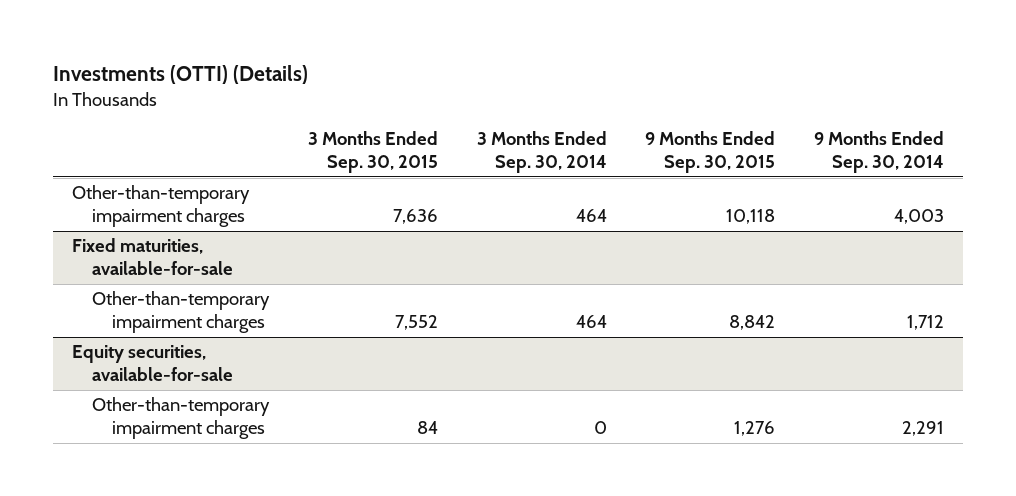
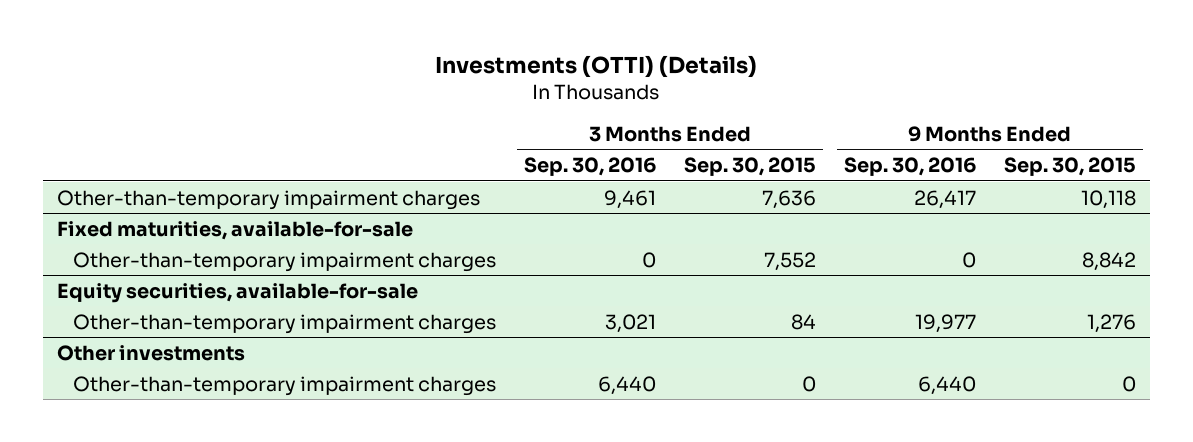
[476,131,607,174] 3 Months Ended Sep. 30, 2014 -> none
[814,131,945,174] 9 Months Ended Sep. 30, 2014 -> none
none -> [524,157,657,177] Sep. 30, 2016
none -> [843,157,976,177] Sep. 30, 2016
none -> [56,344,245,361] Other investments
none -> [73,375,497,396] Other-than-temporary impairment charges

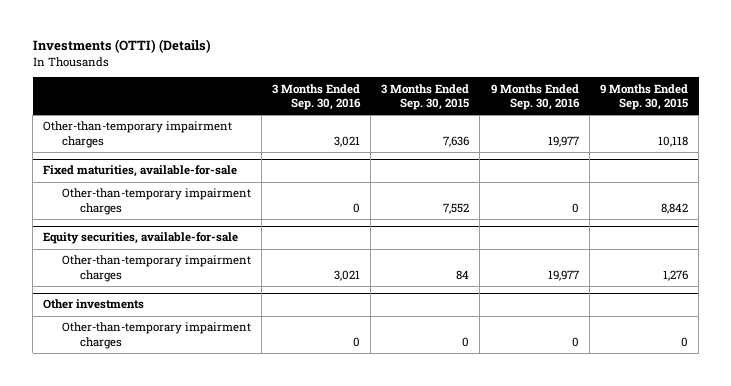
[604,189,657,209] 9,461 -> [333,135,360,147] 3,021
[913,189,976,209] 26,417 -> [547,135,579,147] 19,977
[598,375,657,395] 6,440 -> [352,336,360,347] 0
[917,375,976,395] 6,440 -> [571,336,579,347] 0

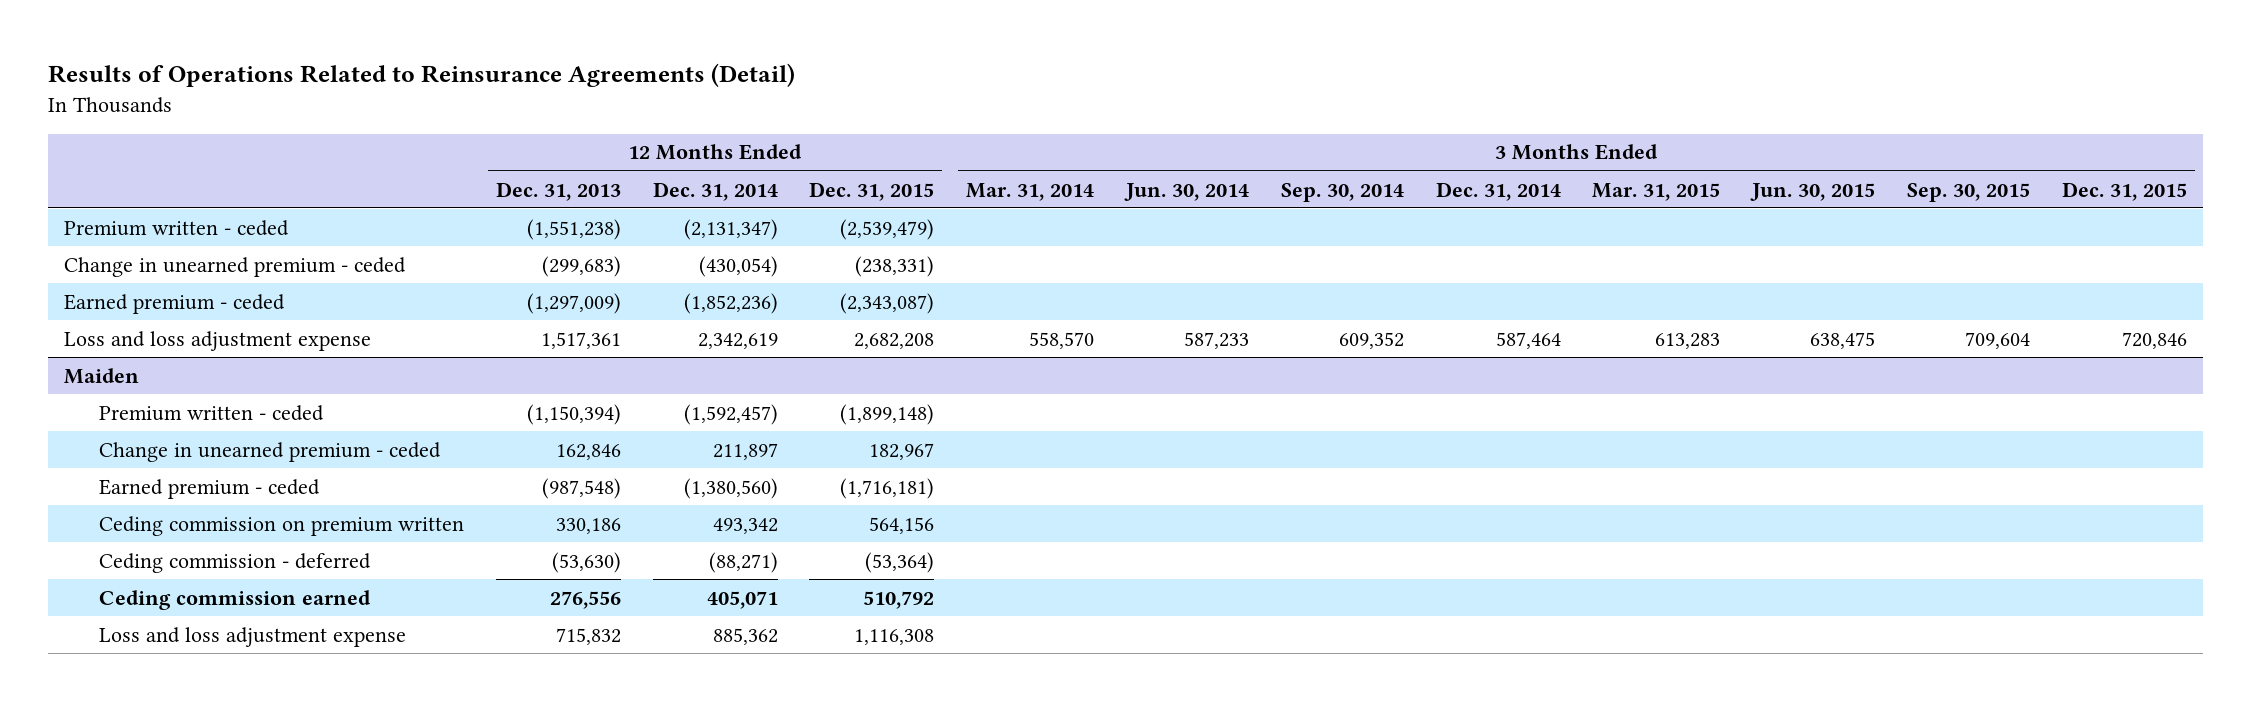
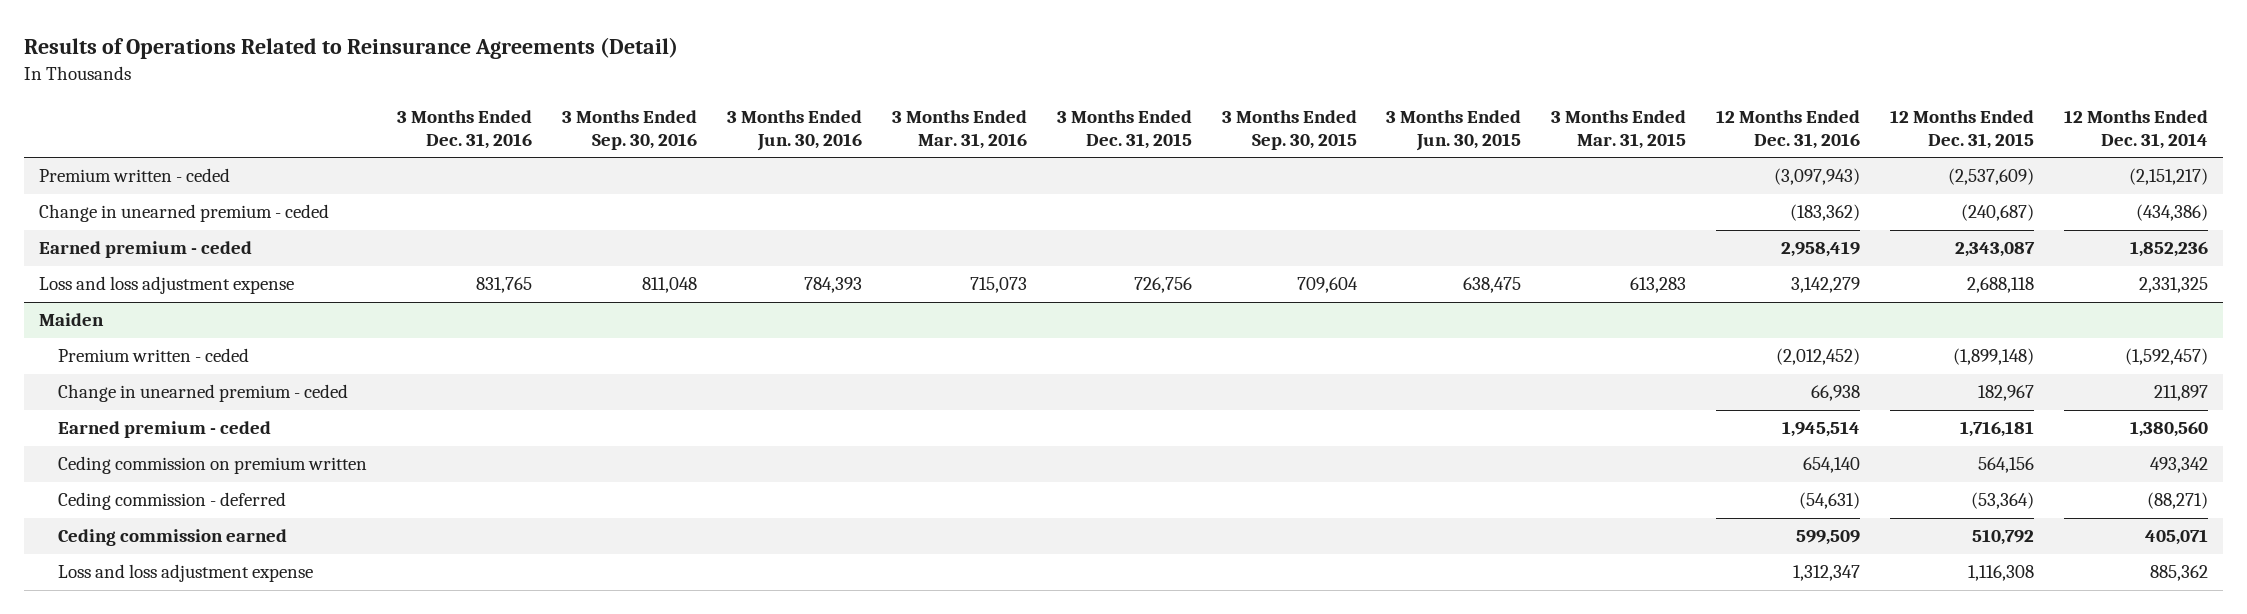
[495,181,621,201] Dec. 31, 2013 -> none
[966,182,1095,201] Mar. 31, 2014 -> none
[1123,182,1249,201] Jun. 30, 2014 -> none
[1280,182,1404,202] Sep. 30, 2014 -> none
[1435,181,1561,201] Dec. 31, 2014 -> none
none -> [397,110,533,149] 3 Months Ended Dec. 31, 2016
none -> [562,110,698,150] 3 Months Ended Sep. 30, 2016
none -> [726,110,862,151] 3 Months Ended Jun. 30, 2016
none -> [891,110,1027,149] 3 Months Ended Mar. 31, 2016
none -> [1716,110,1861,149] 12 Months Ended Dec. 31, 2016
[683,218,778,240] (2,131,347) -> [2128,168,2208,186] (2,151,217)
[840,218,935,240] (2,539,479) -> [1948,168,2035,186] (2,537,609)
[698,255,778,277] (430,054) -> [2135,204,2208,222] (434,386)
[855,255,935,277] (238,331) -> [1961,204,2035,222] (240,687)
[683,292,778,314] (1,852,236) -> [2129,241,2208,258] 1,852,236
[840,292,935,314] (2,343,087) -> [1955,242,2036,258] 2,343,087
[697,332,778,349] 2,342,619 -> [2138,277,2208,294] 2,331,325
[854,332,935,349] 2,682,208 -> [1967,277,2035,294] 2,688,118
[2121,331,2187,349] 720,846 -> [1133,277,1192,294] 726,756
[683,477,778,499] (1,380,560) -> [2129,421,2208,438] 1,380,560
[840,477,935,499] (1,716,181) -> [1960,421,2035,438] 1,716,181

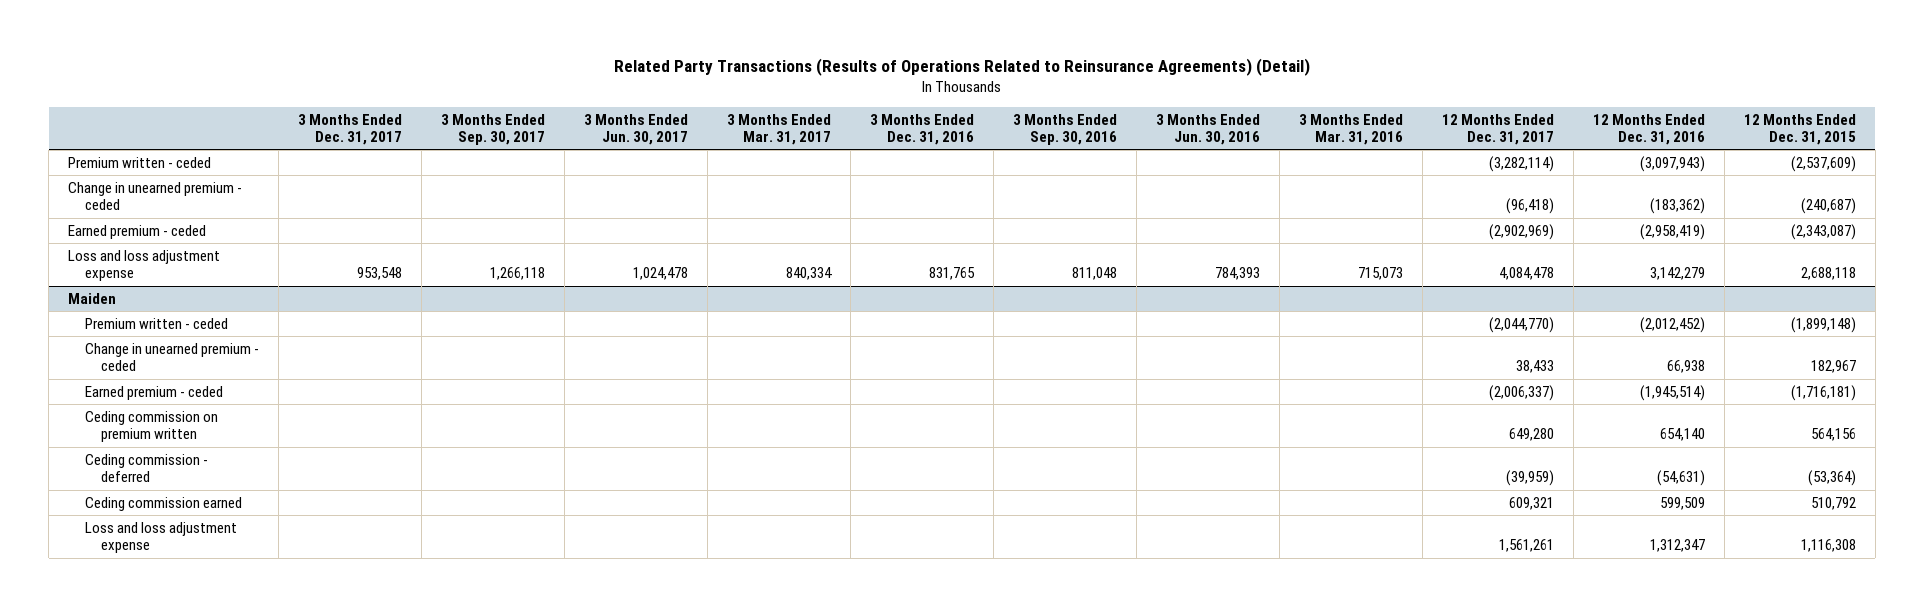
[24,36,679,59] Results of Operations Related to Reinsurance Agreements (Detail) -> [613,57,1310,76] Related Party Transactions (Results of Operations Related to Reinsurance Agreements) (Detail)
[1056,110,1192,149] 3 Months Ended Dec. 31, 2015 -> none
[1221,110,1357,150] 3 Months Ended Sep. 30, 2015 -> none
[1386,110,1522,151] 3 Months Ended Jun. 30, 2015 -> none
[1551,110,1687,149] 3 Months Ended Mar. 31, 2015 -> none
[2063,110,2208,149] 12 Months Ended Dec. 31, 2014 -> none
none -> [297,113,402,145] 3 Months Ended Dec. 31, 2017
none -> [440,113,545,145] 3 Months Ended Sep. 30, 2017
none -> [583,113,688,145] 3 Months Ended Jun. 30, 2017
none -> [726,113,831,145] 3 Months Ended Mar. 31, 2017
none -> [1441,113,1554,145] 12 Months Ended Dec. 31, 2017
[1781,241,1861,258] 2,958,419 -> [1639,223,1705,240] (2,958,419)
[1955,242,2036,258] 2,343,087 -> [1790,223,1856,240] (2,343,087)
[1782,421,1861,438] 1,945,514 -> [1639,384,1705,401] (1,945,514)
[1960,421,2035,438] 1,716,181 -> [1790,384,1856,401] (1,716,181)

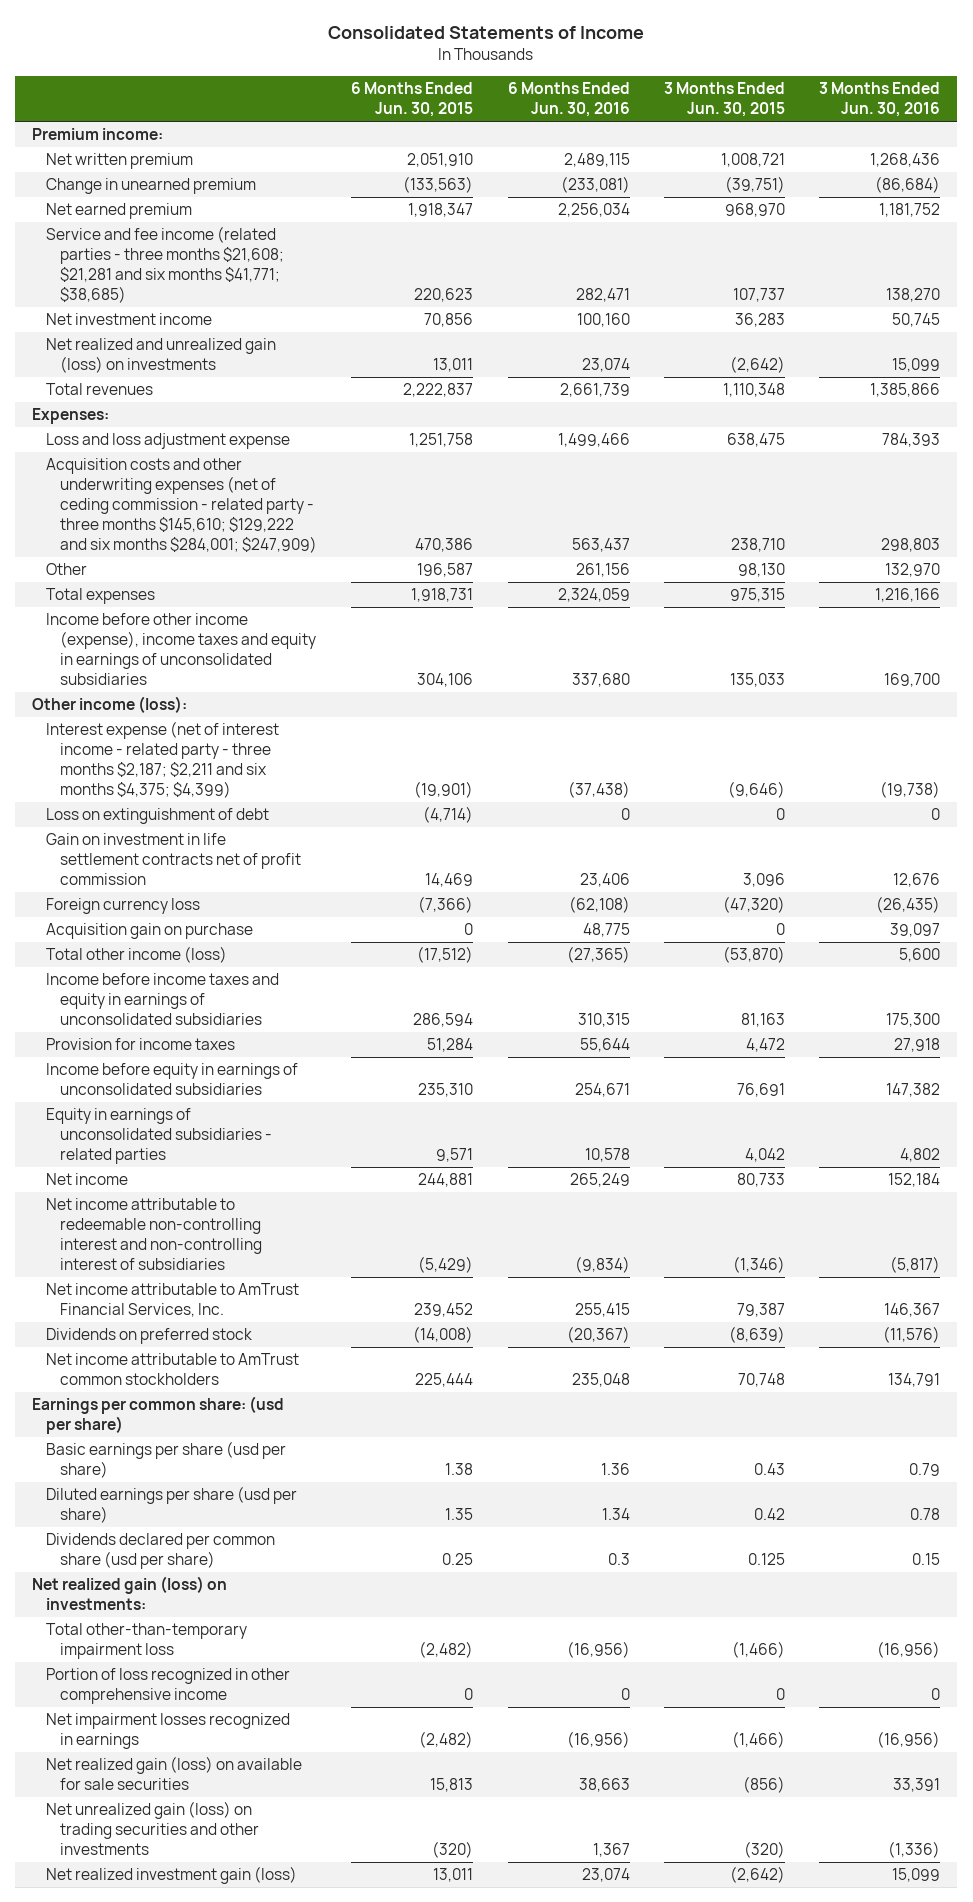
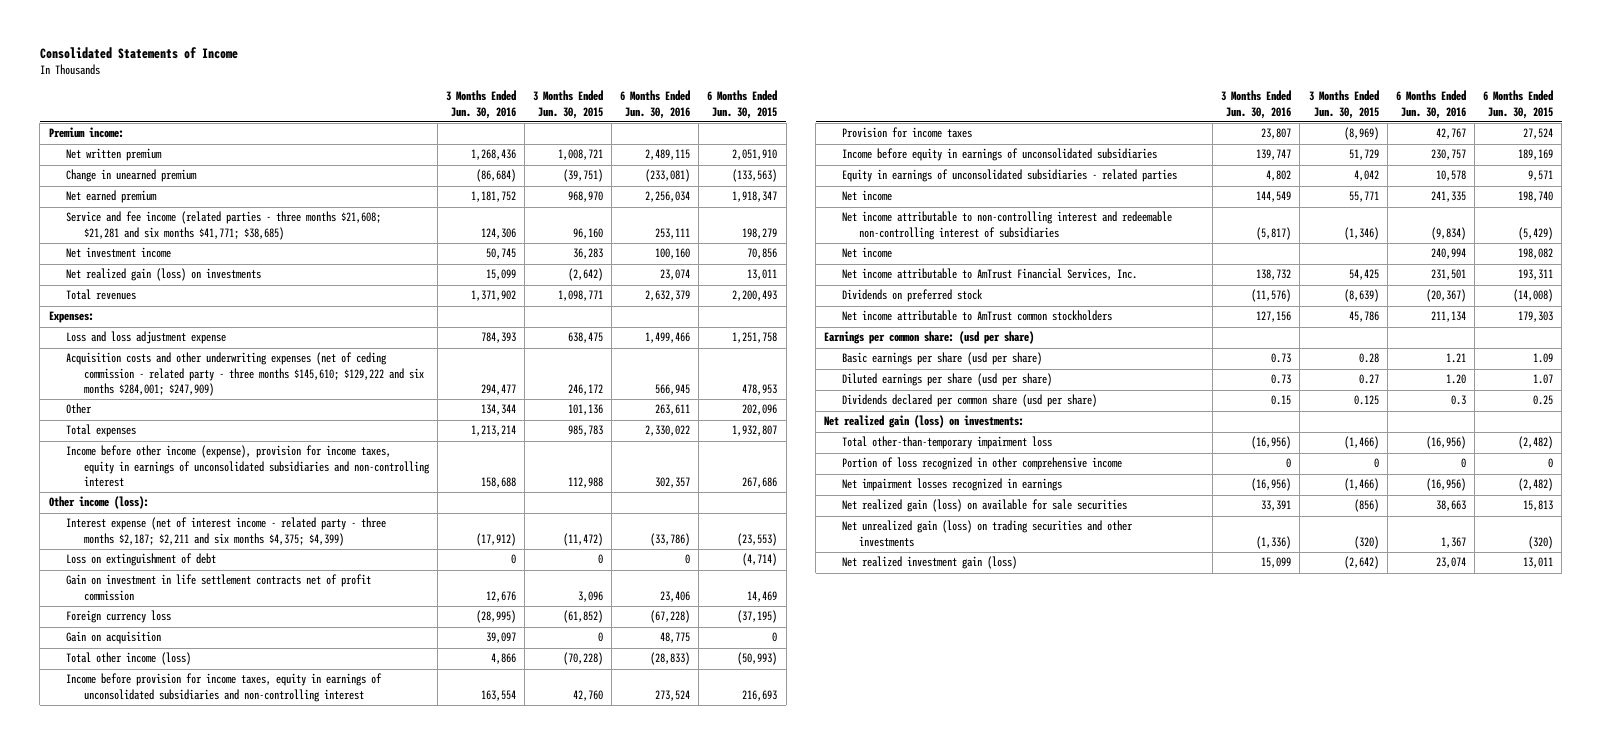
[414,288,474,303] 220,623 -> [742,227,778,239] 198,279
[575,288,630,303] 282,471 -> [655,227,691,239] 253,111
[732,288,785,303] 107,737 -> [572,227,603,239] 96,160
[886,288,941,303] 138,270 -> [480,227,516,239] 124,306
[46,338,277,374] Net realized and unrealized gain (loss) on investments -> [66,268,262,282] Net realized gain (loss) on investments
[403,383,474,398] 2,222,837 -> [732,290,778,302] 2,200,493
[559,383,630,398] 2,661,739 -> [645,290,691,302] 2,632,379
[722,383,785,398] 1,110,348 -> [557,290,603,302] 1,098,771
[870,383,941,398] 1,385,866 -> [470,290,516,302] 1,371,902
[415,538,474,553] 470,386 -> [742,383,778,395] 478,953
[571,538,630,553] 563,437 -> [655,383,691,395] 566,945
[730,538,785,553] 238,710 -> [567,383,603,395] 246,172
[881,538,941,553] 298,803 -> [480,383,516,395] 294,477
[417,563,474,578] 196,587 -> [742,404,778,416] 202,096
[575,563,630,578] 261,156 -> [655,404,691,416] 263,611
[737,563,785,578] 98,130 -> [567,404,603,416] 101,136
[885,563,941,578] 132,970 -> [480,404,516,416] 134,344
[411,588,474,603] 1,918,731 -> [732,425,778,437] 1,932,807
[557,588,630,603] 2,324,059 -> [645,425,691,437] 2,330,022
[729,588,785,603] 975,315 -> [567,425,603,437] 985,783
[875,588,941,603] 1,216,166 -> [470,425,516,437] 1,213,214
[46,613,316,686] Income before other income (expense), income taxes and equity in earnings of unconsolidated subsidiaries -> [66,445,430,487] Income before other income (expense), provision for income taxes, equity in earnings of unconsolidated subsidiaries and non-controlling interest
[417,673,474,688] 304,106 -> [742,476,778,488] 267,686
[571,673,630,688] 337,680 -> [655,476,691,488] 302,357
[729,673,785,688] 135,033 -> [567,476,603,488] 112,988
[884,673,941,688] 169,700 -> [480,476,516,488] 158,688
[414,781,474,799] (19,901) -> [737,532,778,546] (23,553)
[567,781,630,799] (37,438) -> [650,532,691,546] (33,786)
[727,781,785,799] (9,646) -> [562,532,603,546] (11,472)
[880,781,941,799] (19,738) -> [475,532,516,546] (17,912)
[418,896,474,914] (7,366) -> [737,610,778,624] (37,195)
[568,896,630,914] (62,108) -> [650,610,691,624] (67,228)
[722,896,785,914] (47,320) -> [562,610,603,624] (61,852)
[876,896,941,914] (26,435) -> [475,610,516,624] (28,995)
[46,923,254,940] Acquisition gain on purchase -> [66,631,162,645] Gain on acquisition
[417,946,474,964] (17,512) -> [737,652,778,666] (50,993)
[566,946,630,964] (27,365) -> [650,652,691,666] (28,833)
[722,946,785,964] (53,870) -> [562,652,603,666] (70,228)
[899,948,941,963] 5,600 -> [490,653,516,665] 4,866
[46,973,280,1026] Income before income taxes and equity in earnings of unconsolidated subsidiaries -> [66,673,383,702] Income before provision for income taxes, equity in earnings of unconsolidated subsidiaries and non-controlling interest
[413,1013,474,1028] 286,594 -> [742,689,778,701] 216,693
[577,1013,630,1028] 310,315 -> [655,689,691,701] 273,524
[740,1013,785,1028] 81,163 -> [572,689,603,701] 42,760
[886,1013,941,1028] 175,300 -> [480,689,516,701] 163,554
[427,1038,474,1053] 51,284 -> [1522,128,1553,140] 27,524
[579,1038,630,1053] 55,644 -> [1435,128,1466,140] 42,767
[745,1038,785,1053] 4,472 -> [1343,127,1379,141] (8,969)
[894,1038,941,1053] 27,918 -> [1261,128,1292,140] 23,807
[418,1083,474,1098] 235,310 -> [1517,149,1553,161] 189,169
[574,1083,630,1098] 254,671 -> [1430,149,1466,161] 230,757
[736,1083,785,1098] 76,691 -> [1348,149,1379,161] 51,729
[886,1083,941,1098] 147,382 -> [1256,149,1292,161] 139,747
[418,1173,474,1188] 244,881 -> [1517,191,1553,203] 198,740
[569,1173,630,1188] 265,249 -> [1430,191,1466,203] 241,335
[736,1173,785,1188] 80,733 -> [1348,191,1379,203] 55,771
[888,1173,941,1188] 152,184 -> [1256,191,1292,203] 144,549
[46,1198,262,1271] Net income attributable to redeemable non-controlling interest and non-controlling interest of subsidiaries -> [841,211,1172,240] Net income attributable to non-controlling interest and redeemable non-controlling interest of subsidiaries
none -> [841,247,892,259] Net income
[414,1303,474,1318] 239,452 -> [1517,269,1553,281] 193,311
[574,1303,630,1318] 255,415 -> [1430,269,1466,281] 231,501
[736,1303,785,1318] 79,387 -> [1348,269,1379,281] 54,425
[884,1303,941,1318] 146,367 -> [1256,269,1292,281] 138,732
[415,1373,474,1388] 225,444 -> [1517,311,1553,323] 179,303
[571,1373,630,1388] 235,048 -> [1430,311,1466,323] 211,134
[737,1373,785,1388] 70,748 -> [1348,311,1379,323] 45,786
[888,1373,941,1388] 134,791 -> [1256,311,1292,323] 127,156
[445,1463,474,1476] 1.38 -> [1532,353,1553,364] 1.09
[600,1463,630,1476] 1.36 -> [1445,353,1466,364] 1.21
[753,1463,785,1476] 0.43 -> [1358,353,1379,364] 0.28
[909,1463,941,1477] 0.79 -> [1271,353,1292,364] 0.73
[445,1508,474,1521] 1.35 -> [1532,374,1553,385] 1.07
[601,1508,630,1521] 1.34 -> [1445,374,1466,385] 1.20
[753,1508,785,1521] 0.42 -> [1358,374,1379,385] 0.27
[910,1508,941,1521] 0.78 -> [1271,374,1292,385] 0.73

